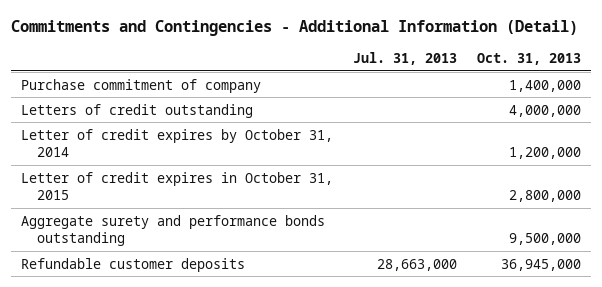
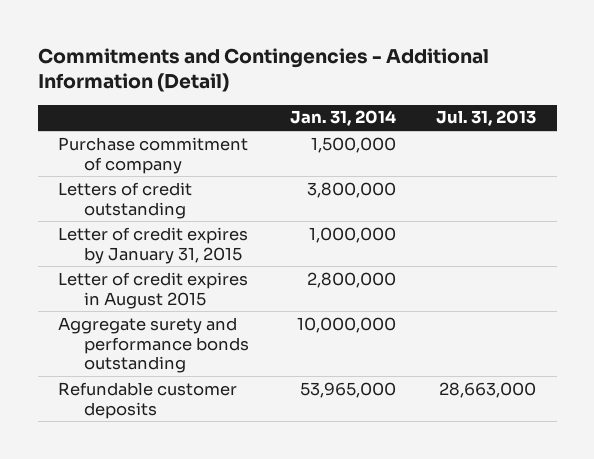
[476,53,581,66] Oct. 31, 2013 -> none
none -> [289,110,396,127] Jan. 31, 2014
[20,128,333,158] Letter of credit expires by October 31, 2014 -> [57,226,248,264] Letter of credit expires by January 31, 2015
[20,171,333,201] Letter of credit expires in October 31, 2015 -> [57,271,248,309] Letter of credit expires in August 2015

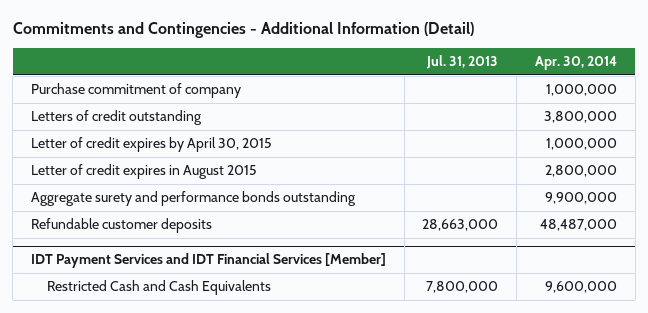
[289,110,396,127] Jan. 31, 2014 -> none
none -> [534,56,617,71] Apr. 30, 2014
[57,226,248,264] Letter of credit expires by January 31, 2015 -> [30,137,272,153] Letter of credit expires by April 30, 2015
none -> [30,253,386,269] IDT Payment Services and IDT Financial Services [Member]
none -> [46,280,271,296] Restricted Cash and Cash Equivalents

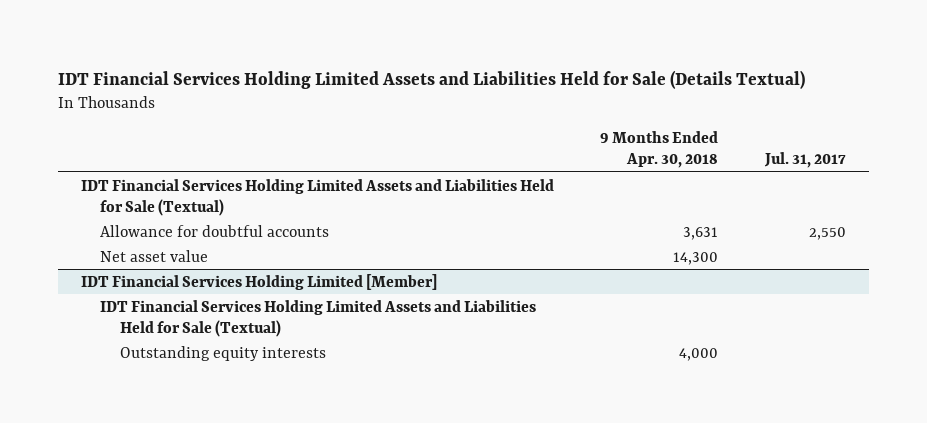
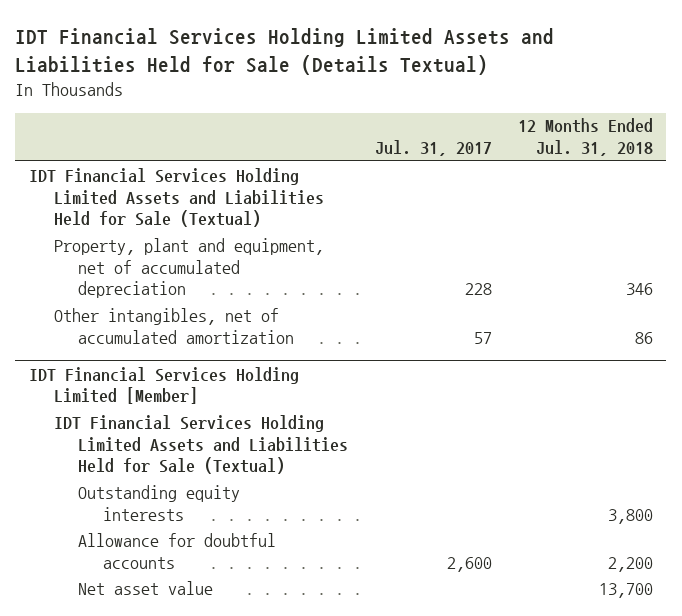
[600,130,719,168] 9 Months Ended Apr. 30, 2018 -> none
none -> [517,118,653,157] 12 Months Ended Jul. 31, 2018
[100,224,330,237] Allowance for doubtful accounts -> none
[100,249,209,262] Net asset value -> none
none -> [53,237,324,299] Property, plant and equipment, net of accumulated depreciation
none -> [53,307,295,344] Other intangibles, net of accumulated amortization
none -> [78,532,277,569] Allowance for doubtful accounts
none -> [78,580,214,595] Net asset value

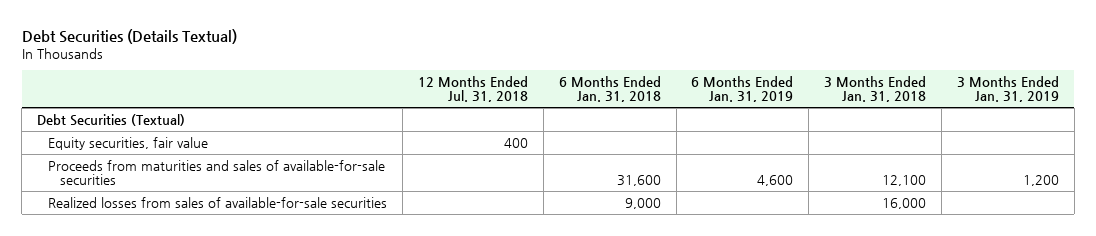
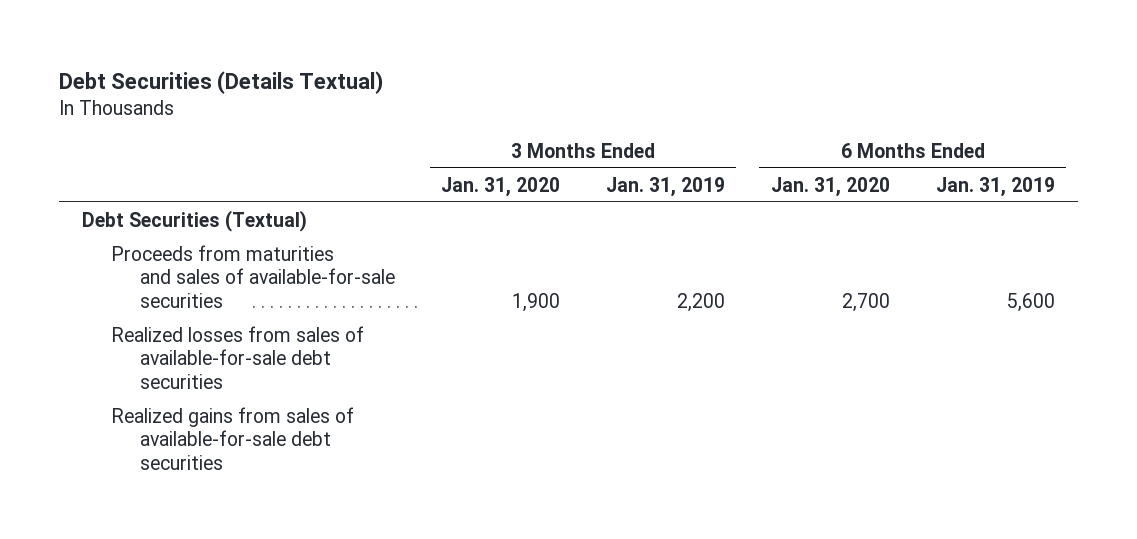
[418,75,529,103] 12 Months Ended Jul. 31, 2018 -> none
[558,75,661,103] 6 Months Ended Jan. 31, 2018 -> none
[824,75,927,103] 3 Months Ended Jan. 31, 2018 -> none
none -> [441,176,561,197] Jan. 31, 2020
none -> [770,176,890,197] Jan. 31, 2020
[48,136,209,150] Equity securities, fair value -> none
[757,175,794,187] 4,600 -> [1006,292,1055,312] 5,600
[1022,175,1059,187] 1,200 -> [676,292,725,312] 2,200
[48,196,388,208] Realized losses from sales of available-for-sale securities -> [110,325,364,389] Realized losses from sales of available-for-sale debt securities
none -> [110,406,354,470] Realized gains from sales of available-for-sale debt securities

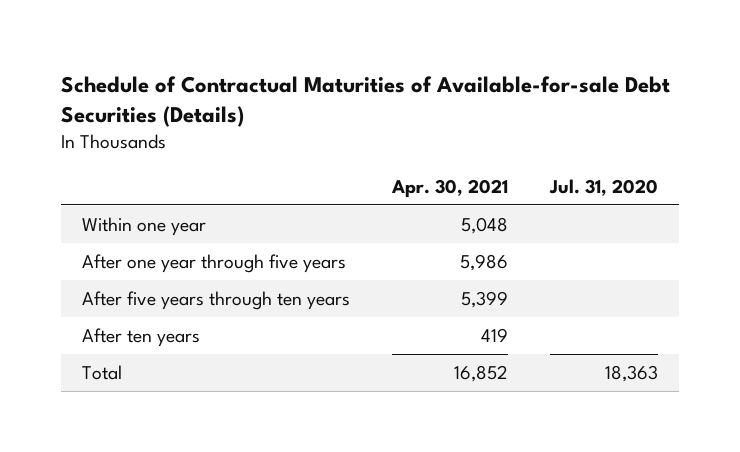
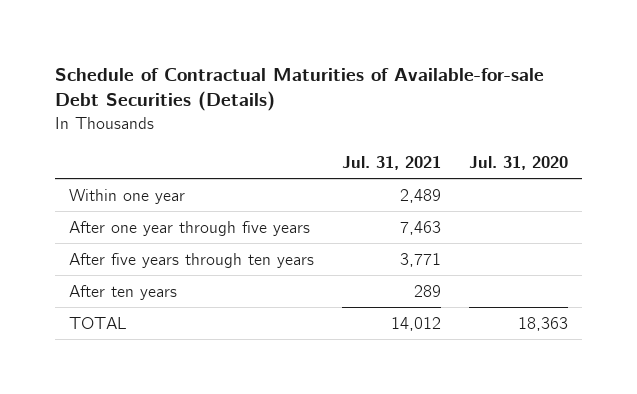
[391,178,509,198] Apr. 30, 2021 -> none
none -> [341,155,441,170] Jul. 31, 2021
[82,364,123,380] Total -> [68,316,127,329] TOTAL

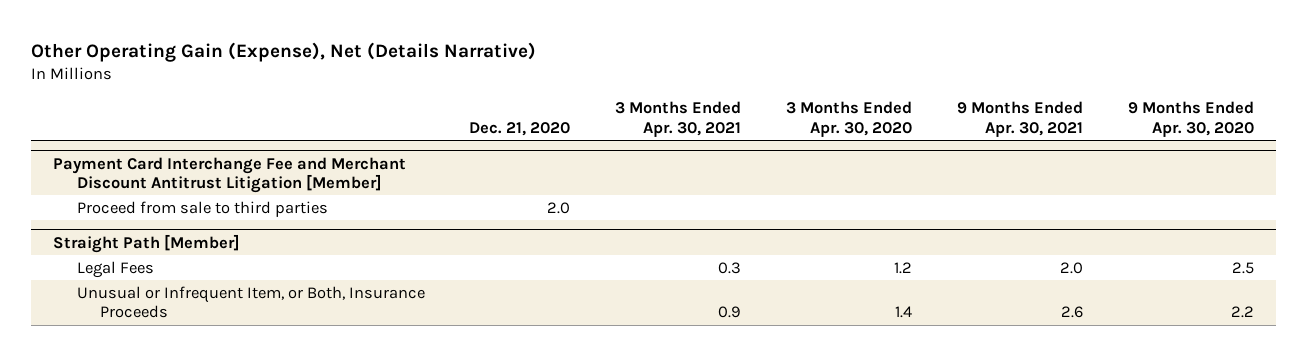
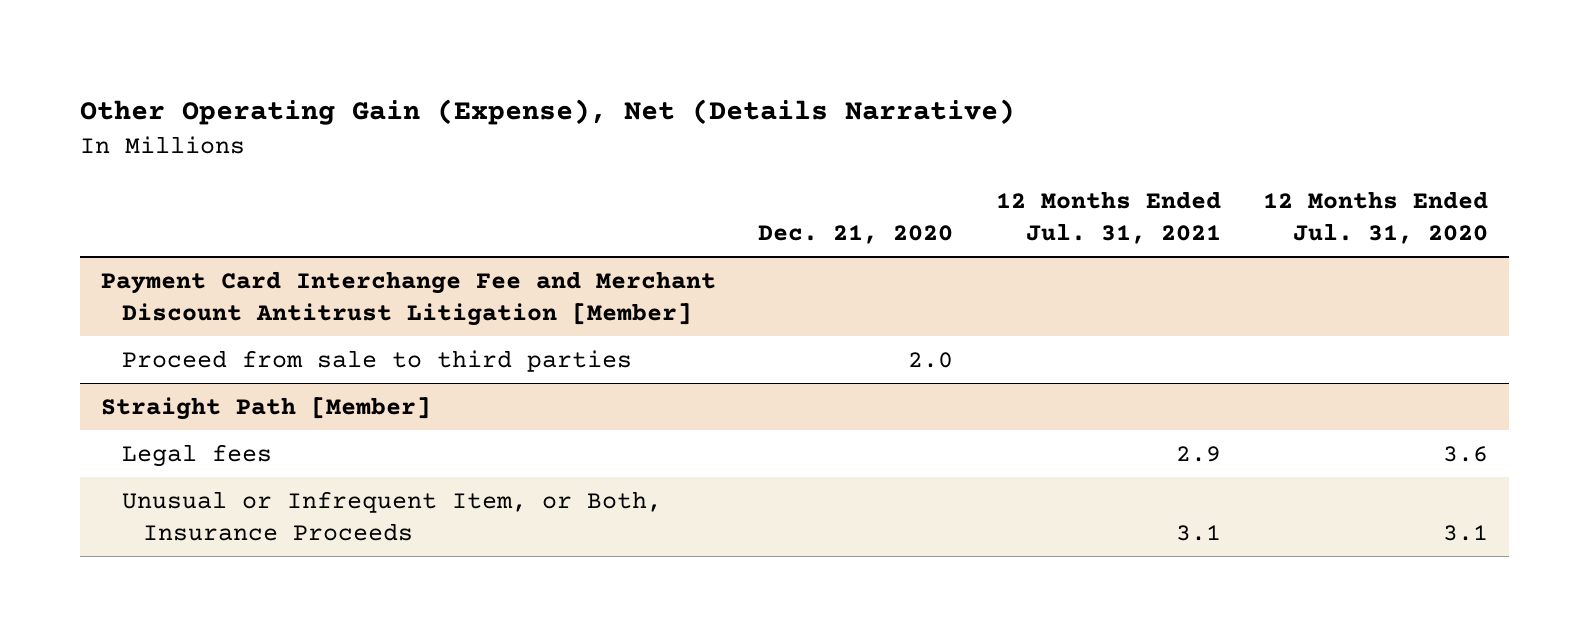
[615,101,742,138] 3 Months Ended Apr. 30, 2021 -> none
[786,101,913,138] 3 Months Ended Apr. 30, 2020 -> none
[957,101,1084,138] 9 Months Ended Apr. 30, 2021 -> none
[1127,101,1254,138] 9 Months Ended Apr. 30, 2020 -> none
none -> [995,191,1221,245] 12 Months Ended Jul. 31, 2021
none -> [1262,191,1488,245] 12 Months Ended Jul. 31, 2020
[76,260,154,278] Legal Fees -> [122,443,273,467] Legal fees

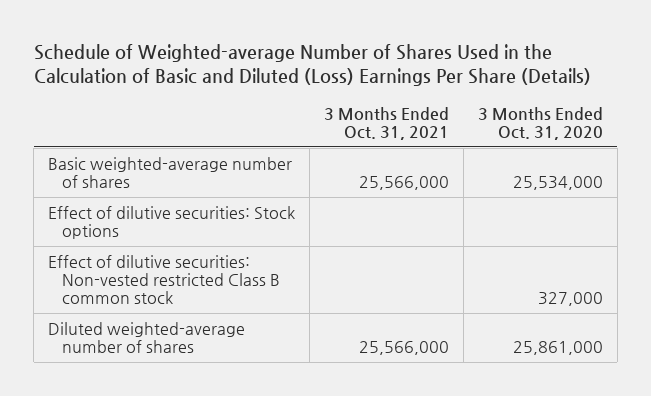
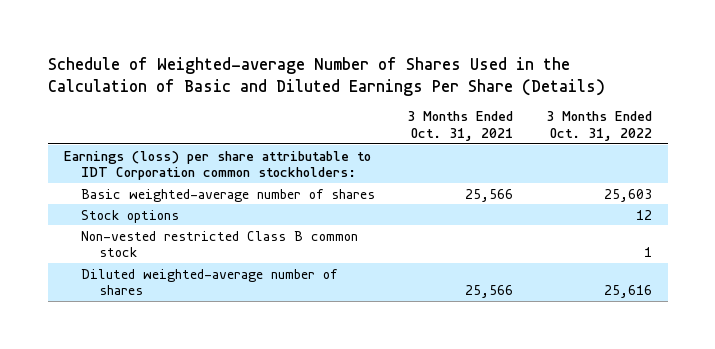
[33,44,591,87] Schedule of Weighted-average Number of Shares Used in the Calculation of Basic and Diluted (Loss) Earnings Per Share (Details) -> [47,56,605,96] Schedule of Weighted-average Number of Shares Used in the Calculation of Basic and Diluted Earnings Per Share (Details)
[477,106,603,141] 3 Months Ended Oct. 31, 2020 -> none
none -> [545,111,652,141] 3 Months Ended Oct. 31, 2022
none -> [63,150,371,181] Earnings (loss) per share attributable to IDT Corporation common stockholders:
[359,176,450,191] 25,566,000 -> [465,188,514,202] 25,566
[48,205,296,240] Effect of dilutive securities: Stock options -> [81,209,180,223] Stock options
[48,254,281,305] Effect of dilutive securities: Non-vested restricted Class B common stock -> [81,230,359,258] Non-vested restricted Class B common stock
[359,341,450,356] 25,566,000 -> [465,285,514,299] 25,566

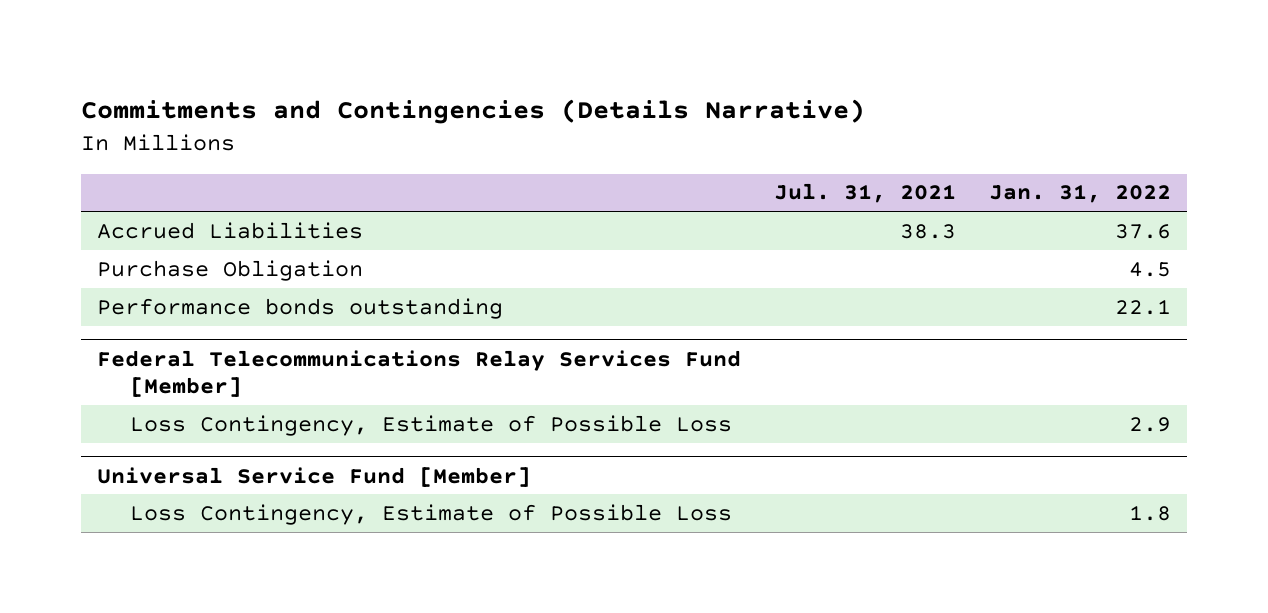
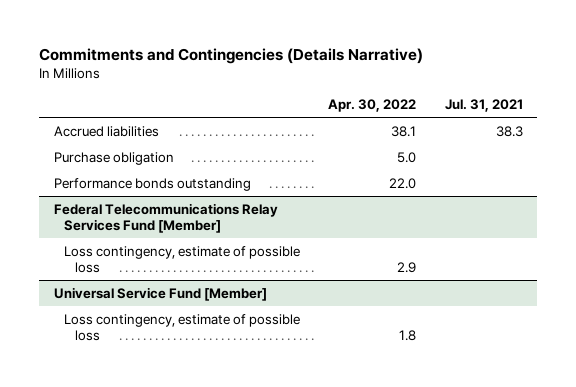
[988,184,1171,204] Jan. 31, 2022 -> none
none -> [328,99,417,113] Apr. 30, 2022
[97,221,364,239] Accrued Liabilities -> [53,125,159,137] Accrued liabilities
[97,259,364,281] Purchase Obligation -> [53,151,174,165] Purchase obligation
[129,414,732,436] Loss Contingency, Estimate of Possible Loss -> [64,245,301,273] Loss contingency, estimate of possible loss
[129,503,732,525] Loss Contingency, Estimate of Possible Loss -> [64,313,301,341] Loss contingency, estimate of possible loss

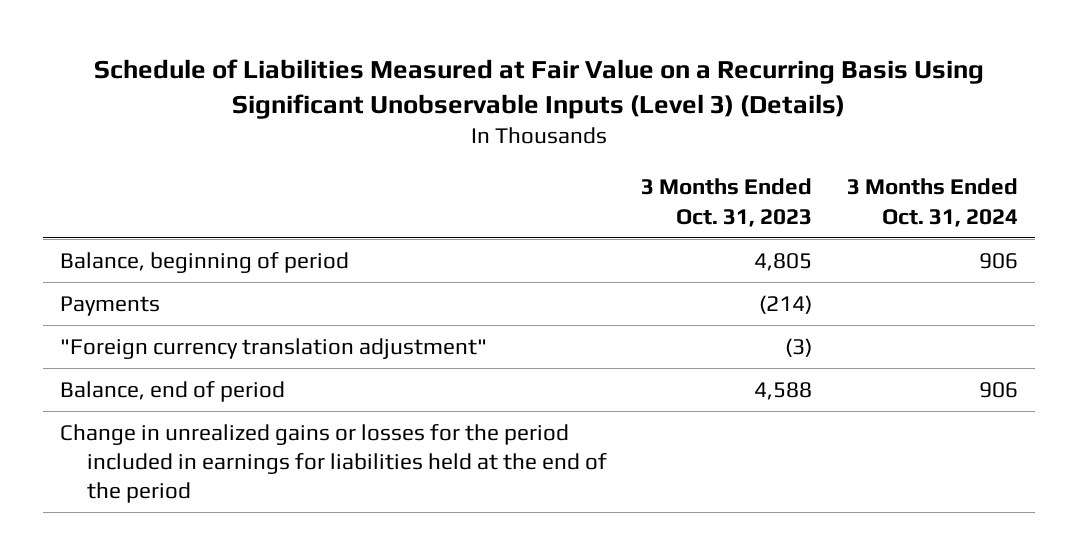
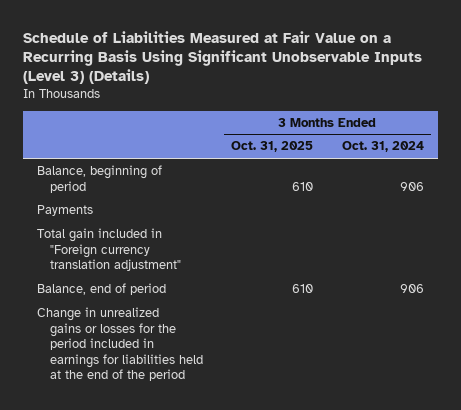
[641,178,813,227] 3 Months Ended Oct. 31, 2023 -> none
none -> [231,141,314,153] Oct. 31, 2025
[59,337,487,359] "Foreign currency translation adjustment" -> [37,228,182,272] Total gain included in "Foreign currency translation adjustment"

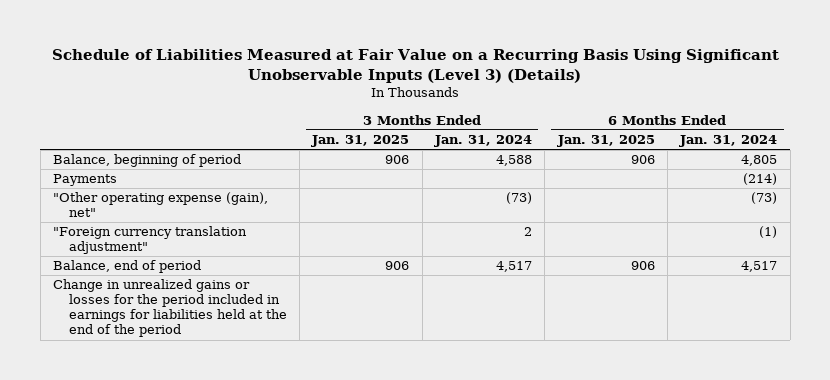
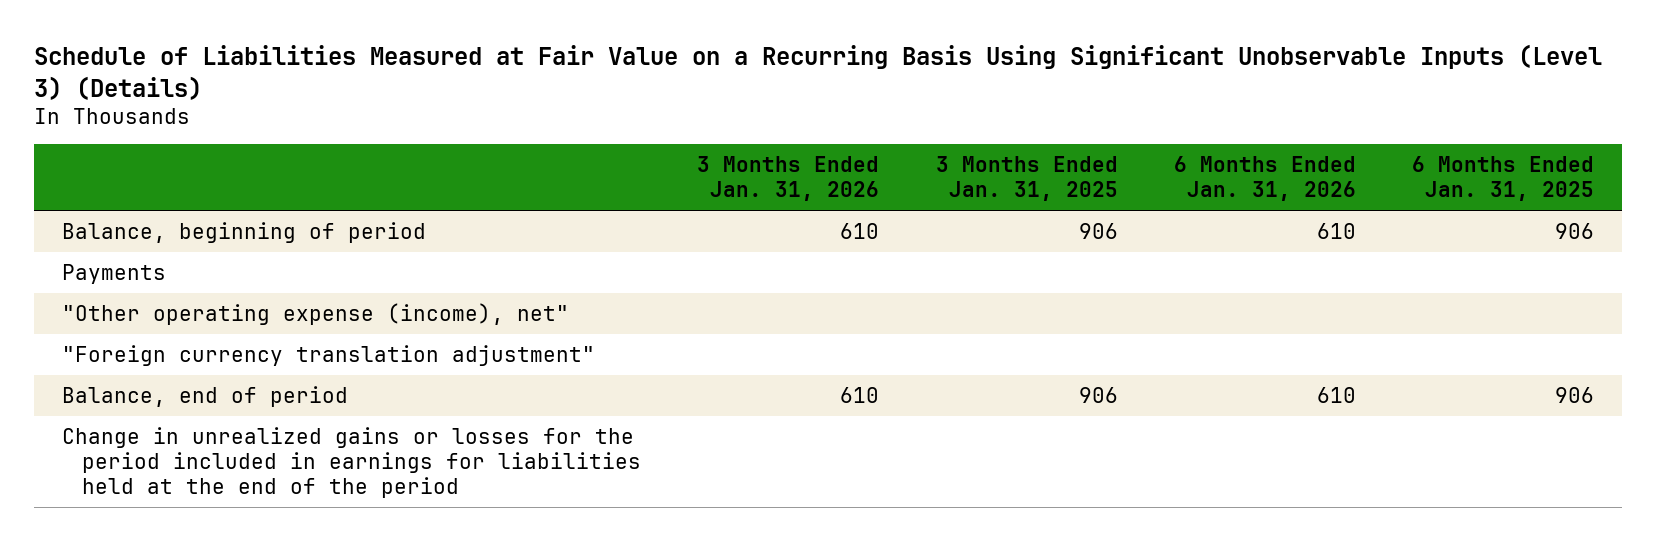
[433,135,532,148] Jan. 31, 2024 -> none
[679,135,778,148] Jan. 31, 2024 -> none
none -> [697,156,880,202] 3 Months Ended Jan. 31, 2026
none -> [1173,156,1356,202] 6 Months Ended Jan. 31, 2026
[53,192,269,218] "Other operating expense (gain), net" -> [61,302,569,325] "Other operating expense (income), net"

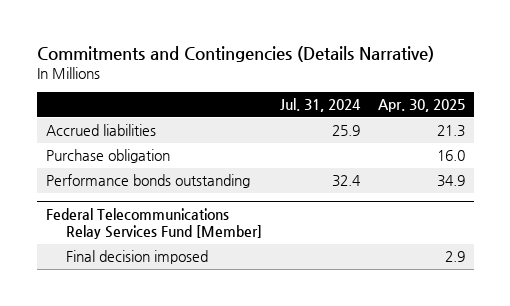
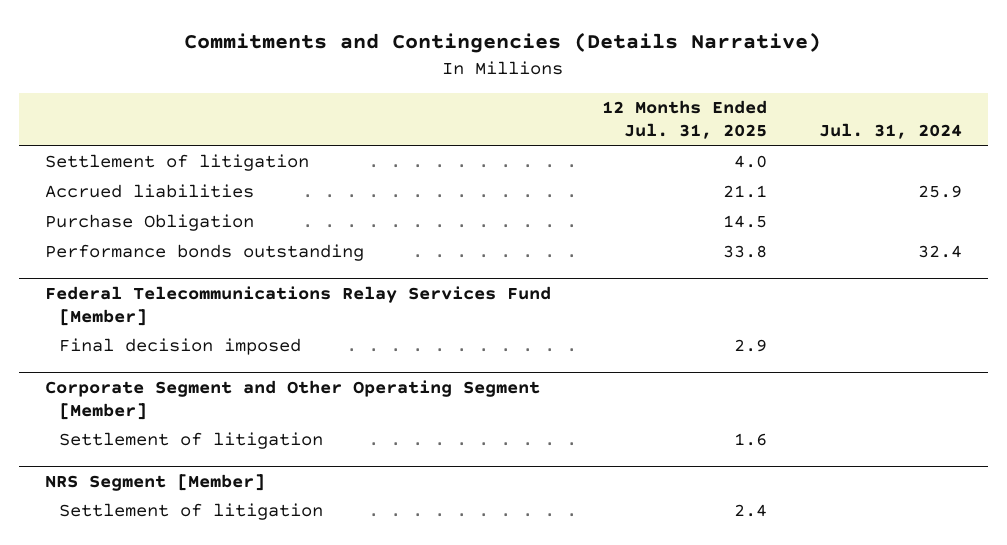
[377,99,465,113] Apr. 30, 2025 -> none
none -> [602,100,768,140] 12 Months Ended Jul. 31, 2025
none -> [44,154,309,172] Settlement of litigation
[45,149,170,164] Purchase obligation -> [44,214,254,232] Purchase Obligation
none -> [44,379,540,420] Corporate Segment and Other Operating Segment [Member]
none -> [59,432,324,450] Settlement of litigation
none -> [44,473,265,491] NRS Segment [Member]
none -> [59,503,324,521] Settlement of litigation

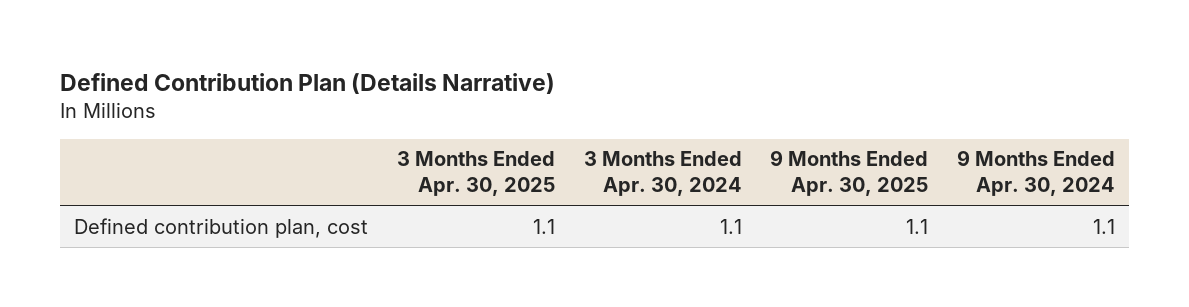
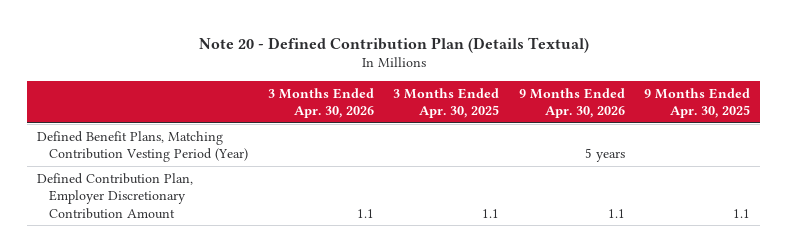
[59,73,555,95] Defined Contribution Plan (Details Narrative) -> [198,36,589,53] Note 20 - Defined Contribution Plan (Details Textual)
[583,151,742,197] 3 Months Ended Apr. 30, 2024 -> none
[956,150,1115,197] 9 Months Ended Apr. 30, 2024 -> none
none -> [267,87,374,119] 3 Months Ended Apr. 30, 2026
none -> [518,87,625,119] 9 Months Ended Apr. 30, 2026
none -> [37,130,248,163] Defined Benefit Plans, Matching Contribution Vesting Period (Year)
[74,217,369,238] Defined contribution plan, cost -> [37,172,194,219] Defined Contribution Plan, Employer Discretionary Contribution Amount

